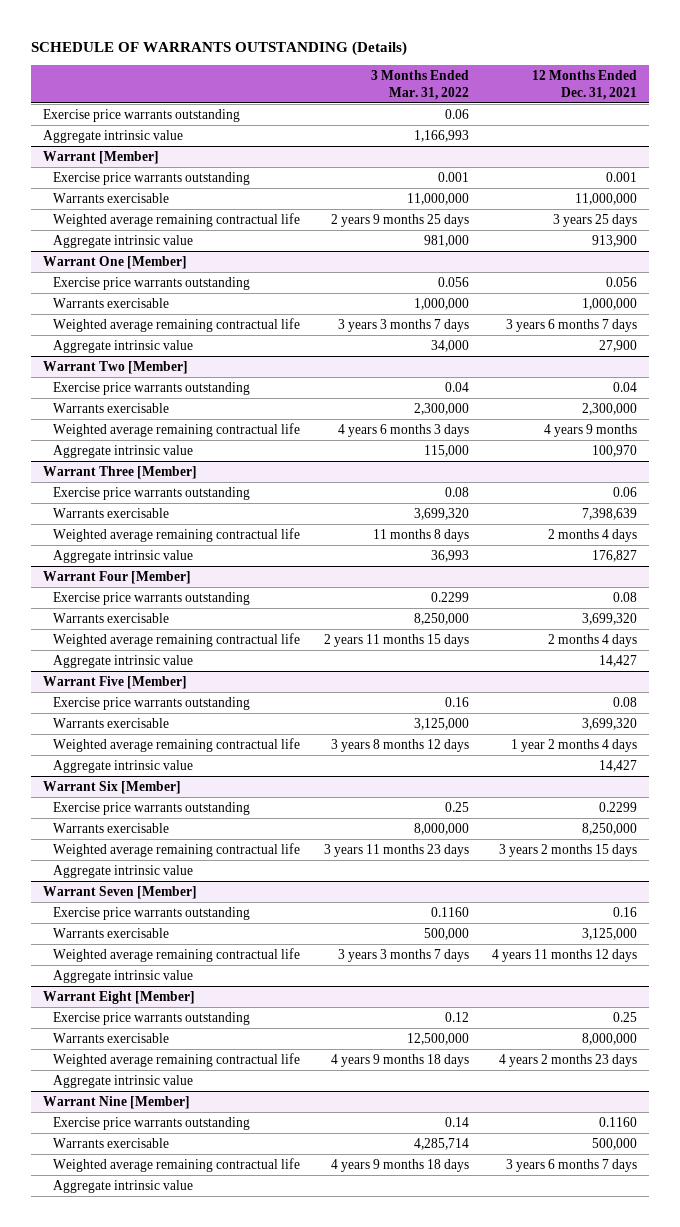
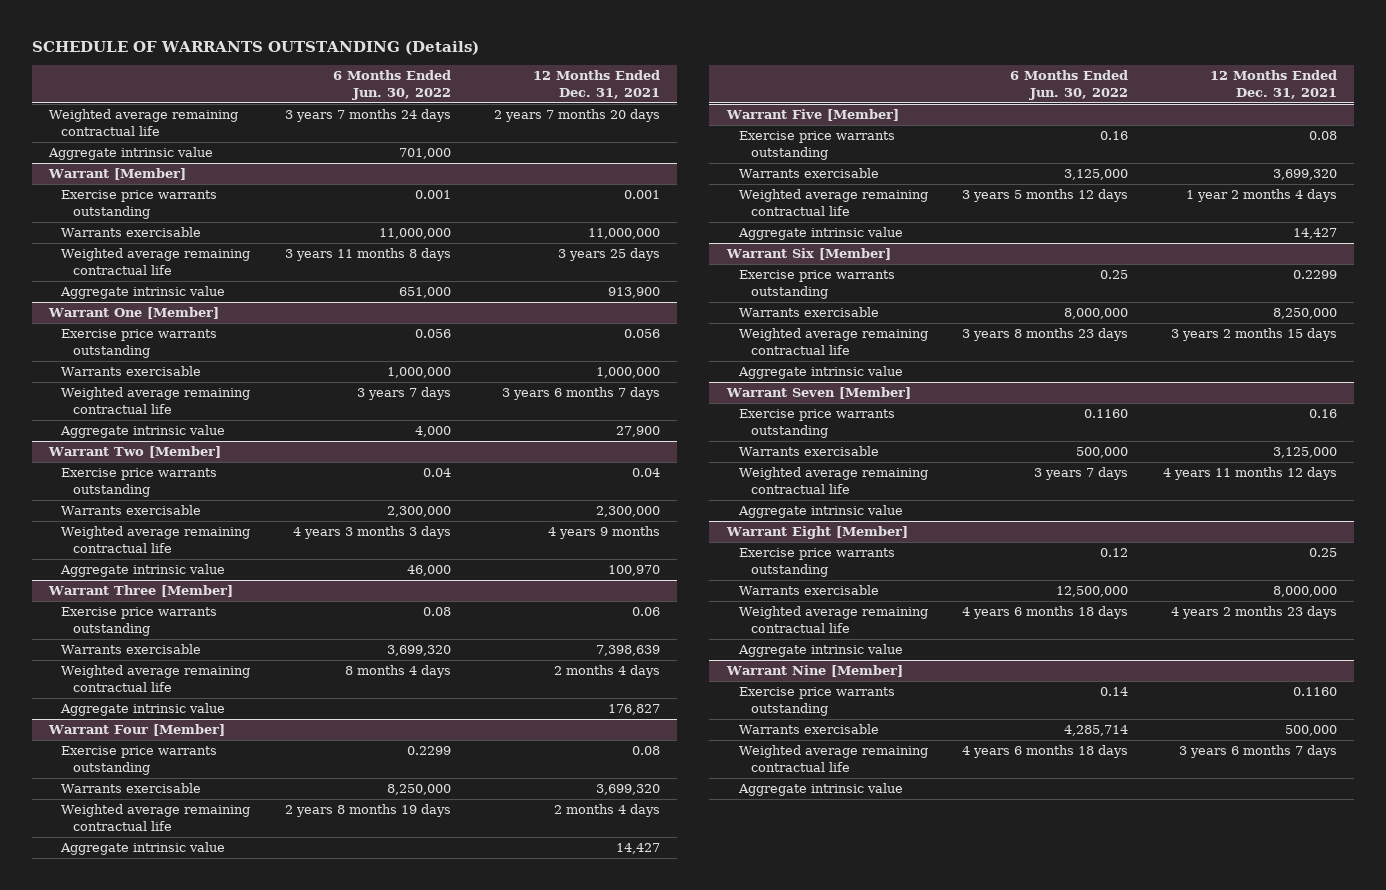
[370,70,469,100] 3 Months Ended Mar. 31, 2022 -> none
none -> [332,70,451,101] 6 Months Ended Jun. 30, 2022
[42,109,240,123] Exercise price warrants outstanding -> none
none -> [49,109,239,136] Weighted average remaining contractual life

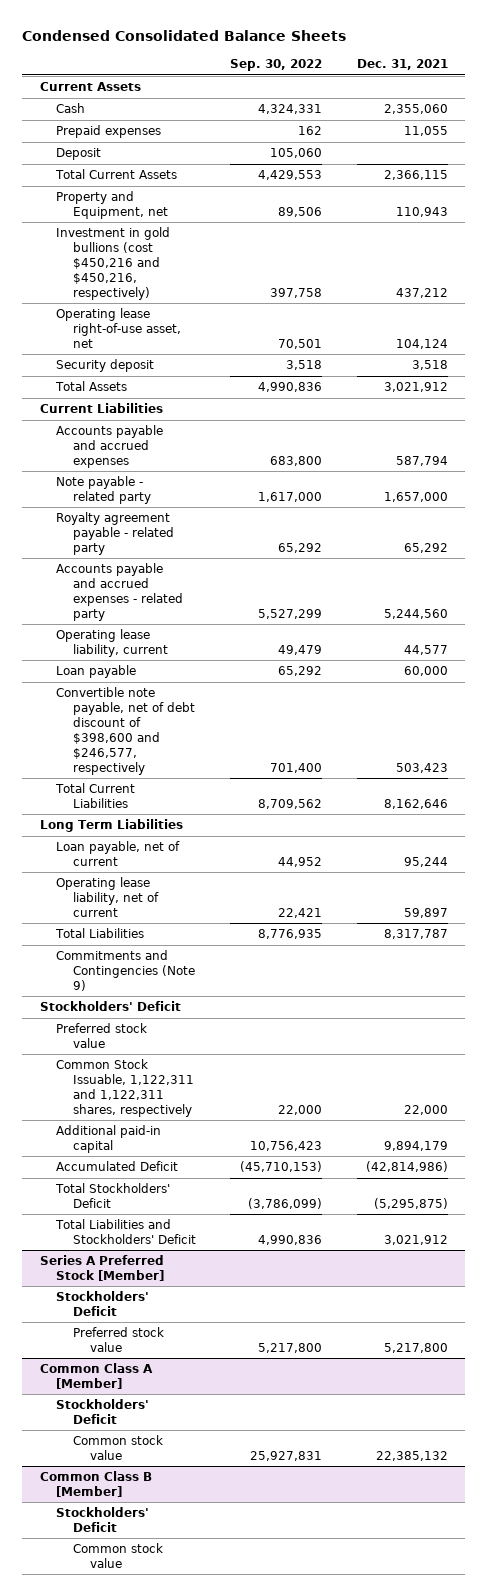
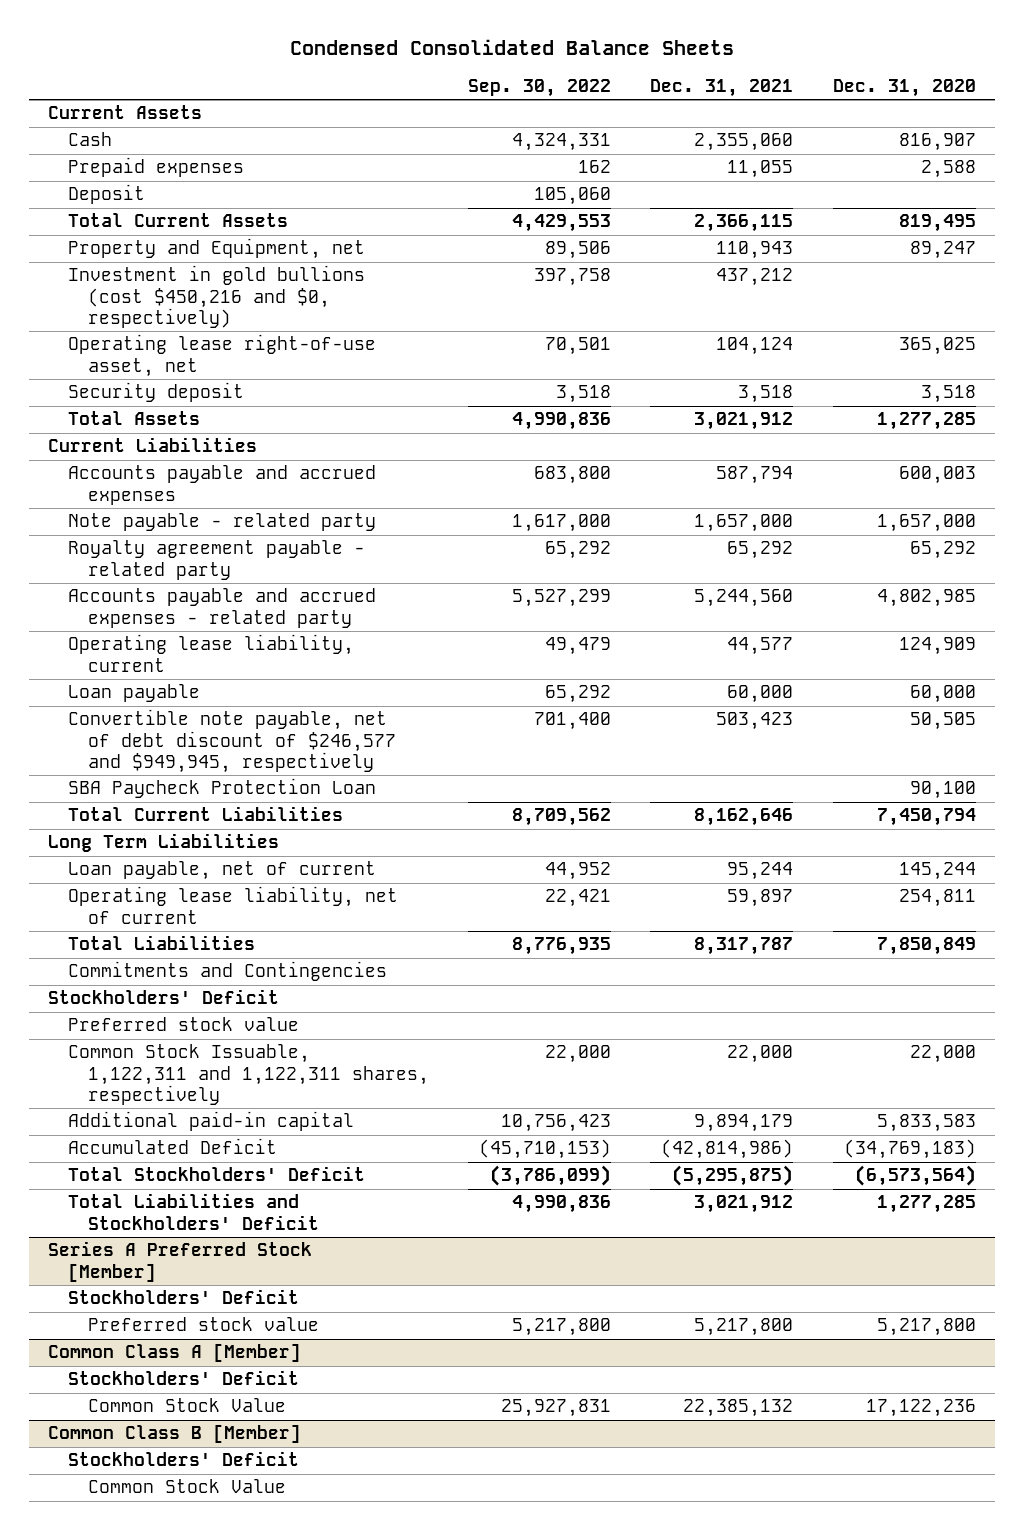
none -> [832,79,976,98] Dec. 31, 2020
[56,227,171,300] Investment in gold bullions (cost $450,216 and $450,216, respectively) -> [68,265,366,329] Investment in gold bullions (cost $450,216 and $0, respectively)
[56,687,196,775] Convertible note payable, net of debt discount of $398,600 and $246,577, respectively -> [68,709,396,774] Convertible note payable, net of debt discount of $246,577 and $949,945, respectively
none -> [68,778,377,799] SBA Paycheck Protection Loan
[56,950,196,992] Commitments and Contingencies (Note 9) -> [68,961,388,982] Commitments and Contingencies
[73,1435,164,1461] Common stock value -> [87,1398,286,1413] Common Stock Value
[73,1543,164,1569] Common stock value -> [87,1479,286,1494] Common Stock Value

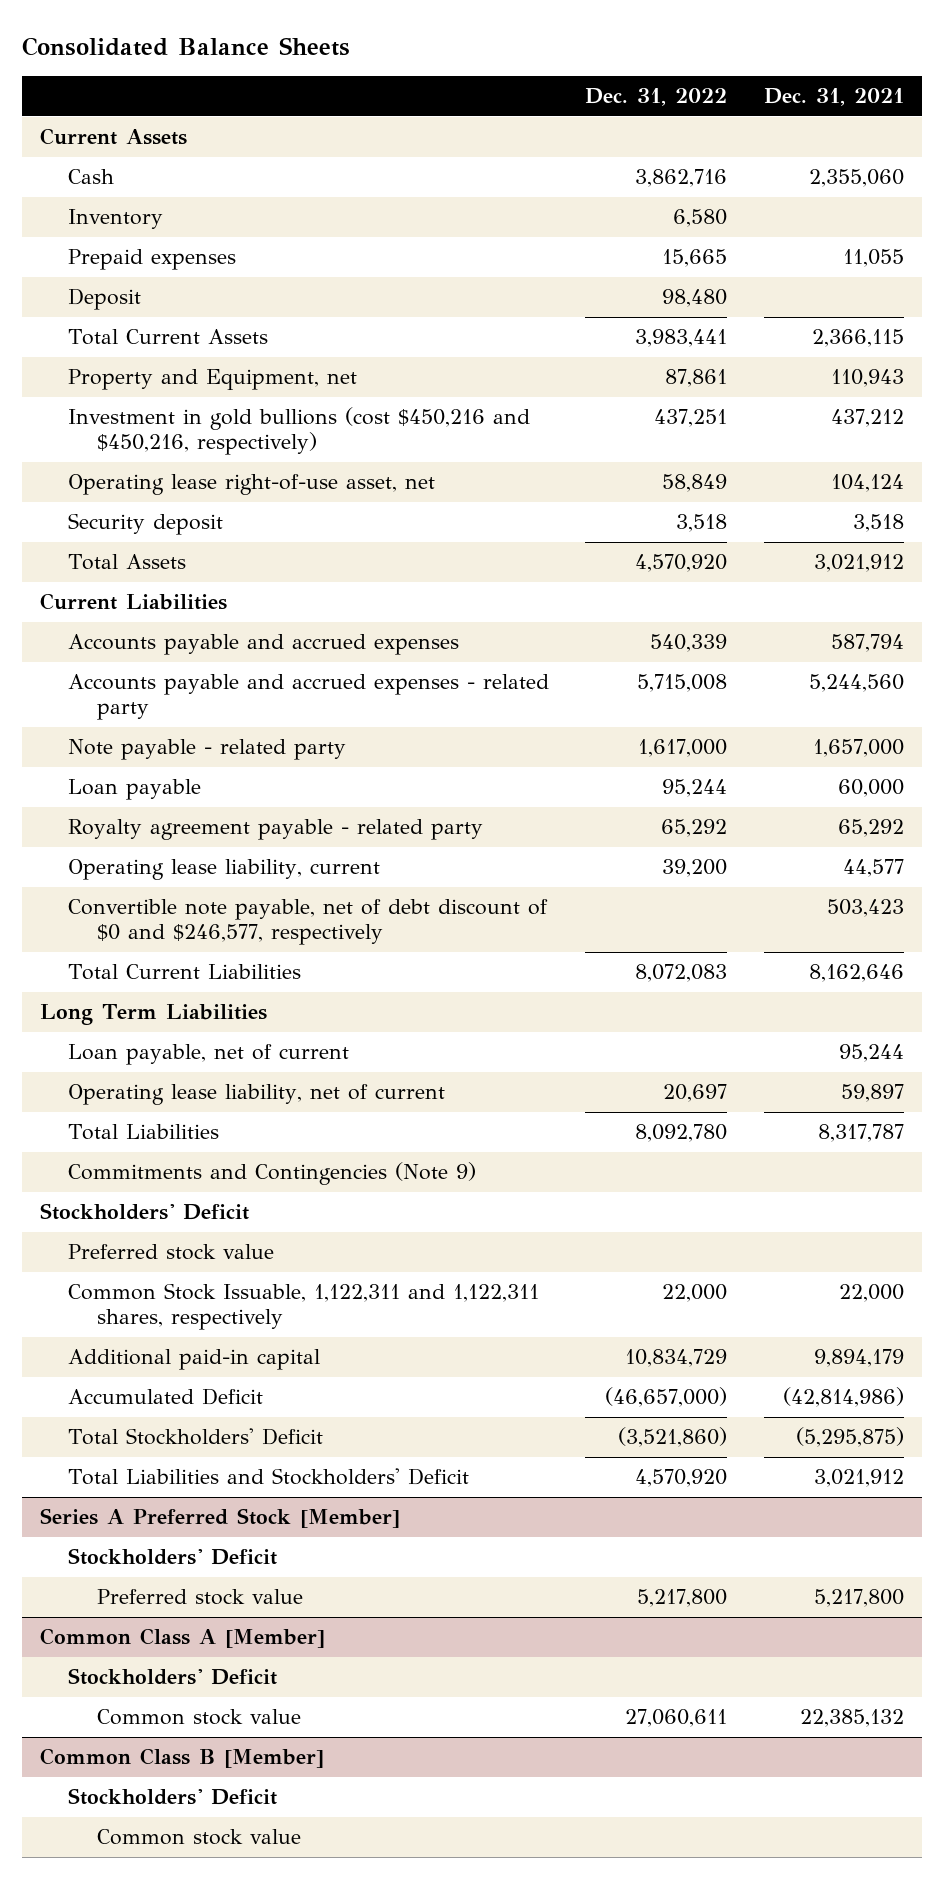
[289,39,734,56] Condensed Consolidated Balance Sheets -> [21,36,350,56] Consolidated Balance Sheets
[468,79,612,98] Sep. 30, 2022 -> none
[832,79,976,98] Dec. 31, 2020 -> none
none -> [585,88,728,107] Dec. 31, 2022
none -> [68,209,164,230] Inventory
[68,265,366,329] Investment in gold bullions (cost $450,216 and $0, respectively) -> [68,407,531,456] Investment in gold bullions (cost $450,216 and $450,216, respectively)
[68,588,377,628] Accounts payable and accrued expenses - related party -> [68,674,550,721] Accounts payable and accrued expenses - related party
[68,684,201,703] Loan payable -> [68,779,202,801] Loan payable
[68,778,377,799] SBA Paycheck Protection Loan -> none
[68,709,396,774] Convertible note payable, net of debt discount of $246,577 and $949,945, respectively -> [68,899,549,946] Convertible note payable, net of debt discount of $0 and $246,577, respectively
[68,961,388,982] Commitments and Contingencies -> [68,1162,477,1186] Commitments and Contingencies (Note 9)
[87,1398,286,1413] Common Stock Value -> [96,1709,301,1726] Common stock value
[87,1479,286,1494] Common Stock Value -> [96,1829,301,1846] Common stock value

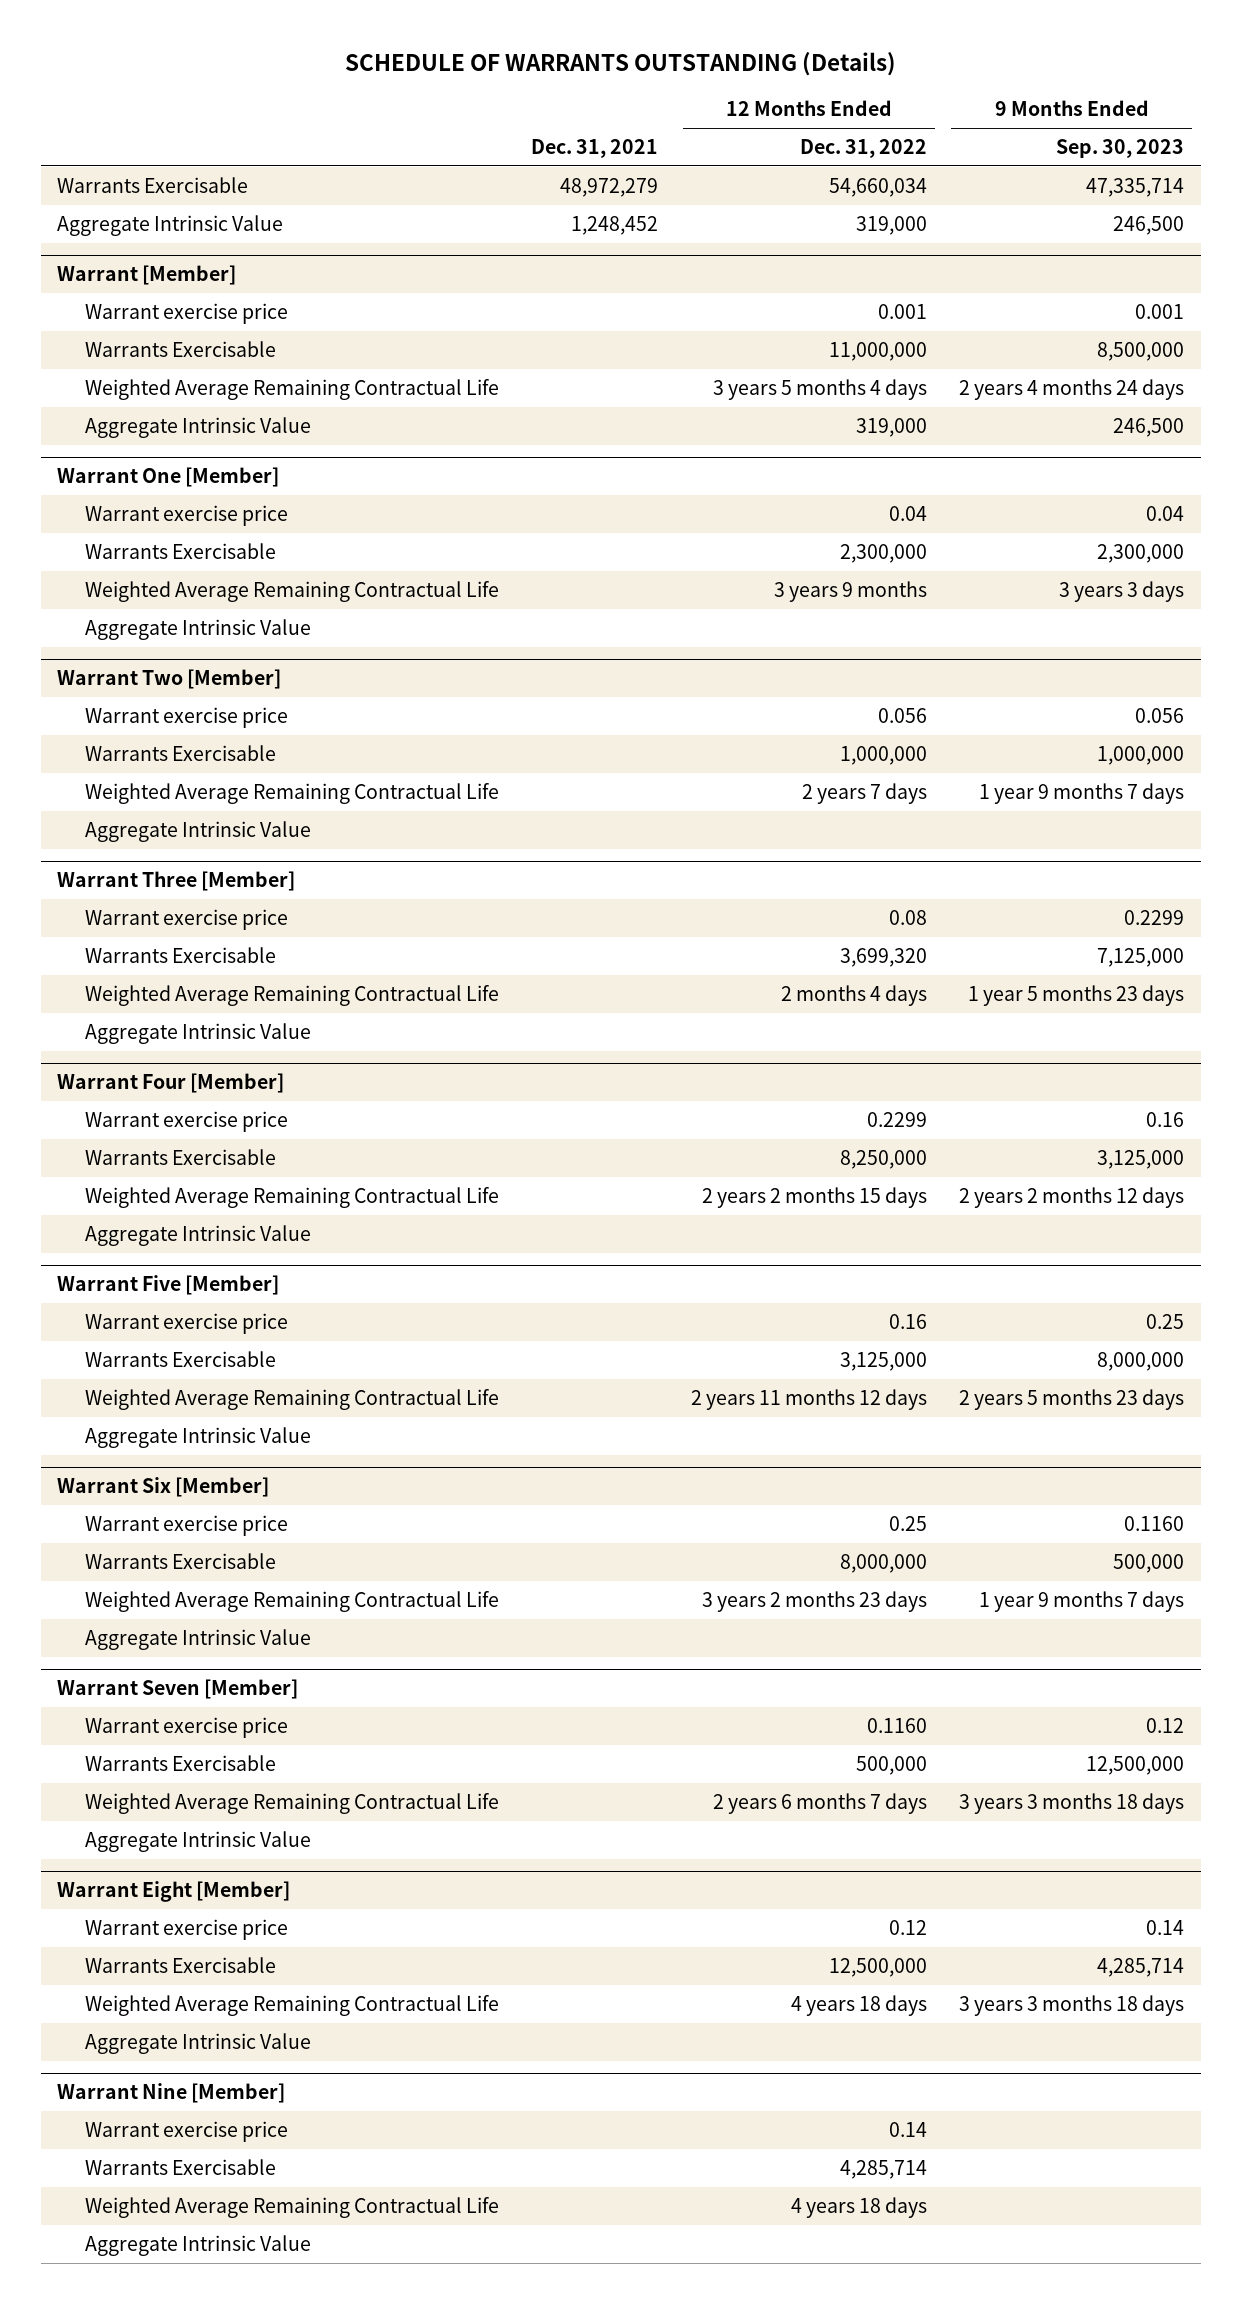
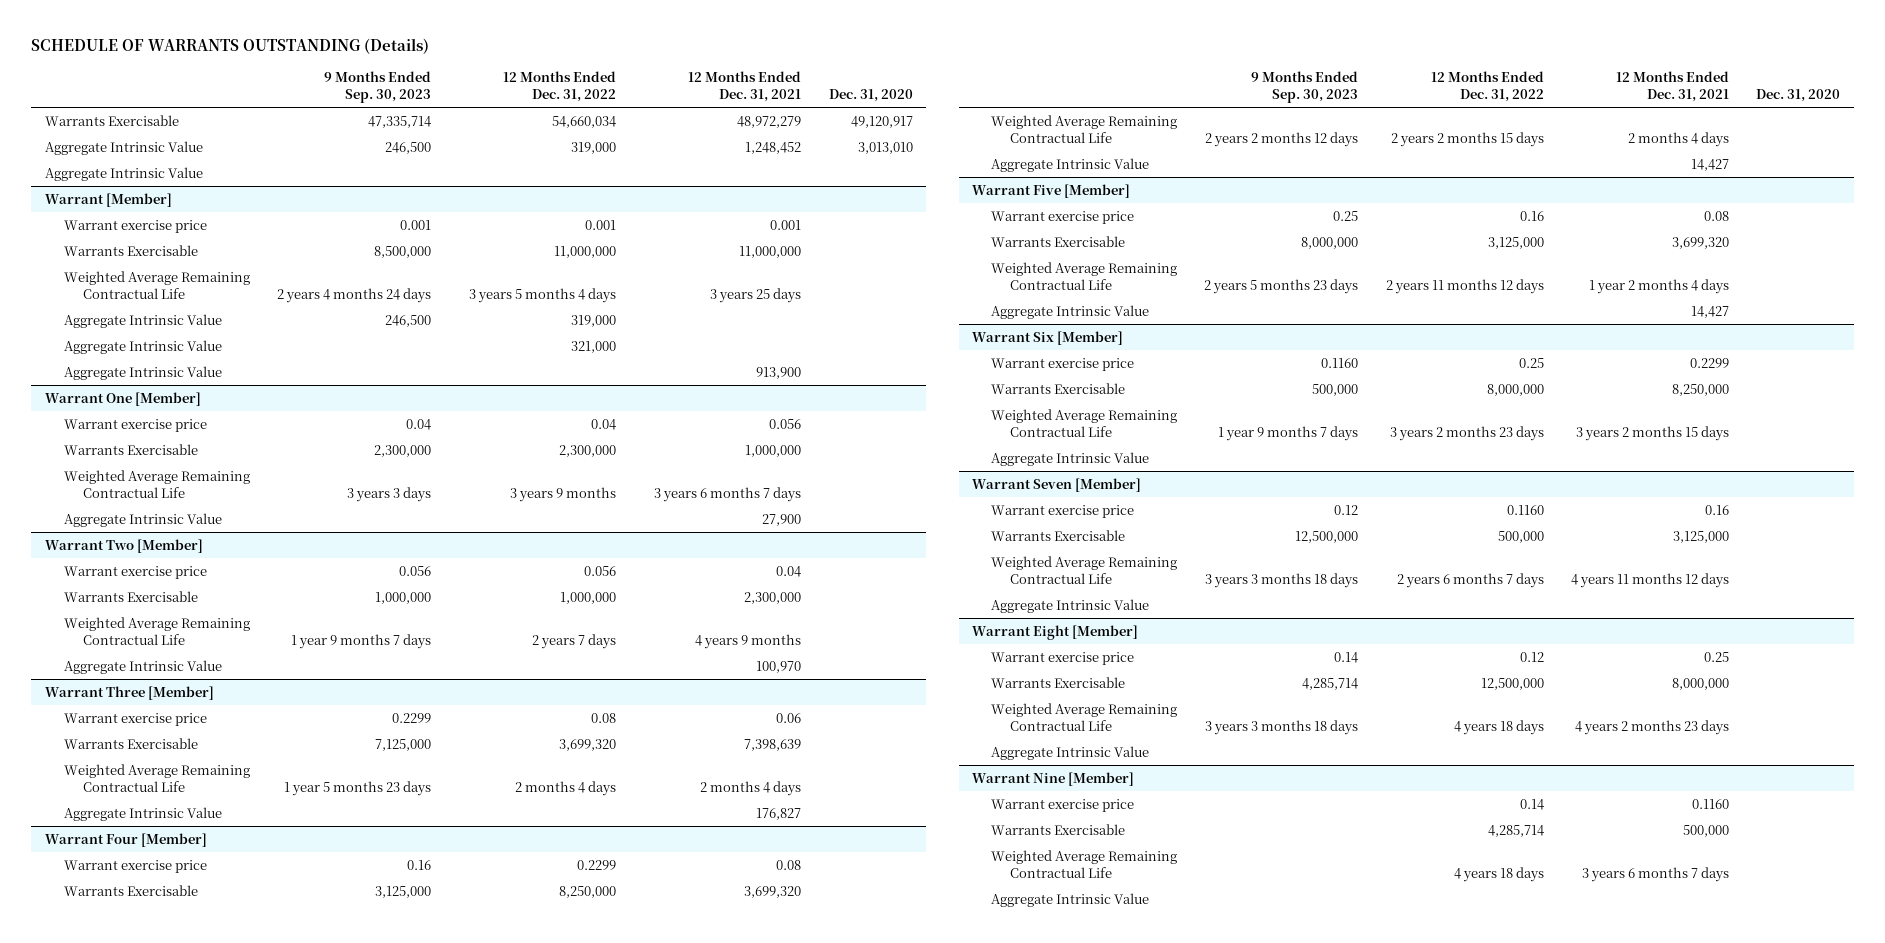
[531,138,659,158] Dec. 31, 2021 -> none
none -> [688,71,802,102] 12 Months Ended Dec. 31, 2021
none -> [828,88,913,102] Dec. 31, 2020
none -> [44,166,203,181] Aggregate Intrinsic Value
none -> [63,339,222,354] Aggregate Intrinsic Value
none -> [63,365,222,380] Aggregate Intrinsic Value

